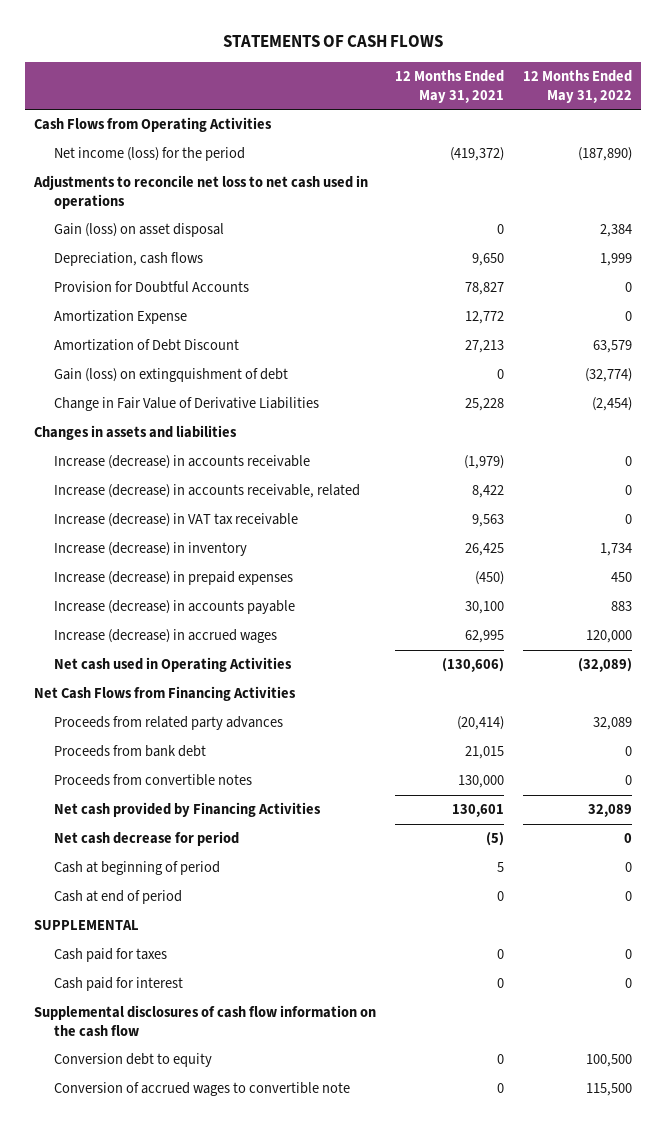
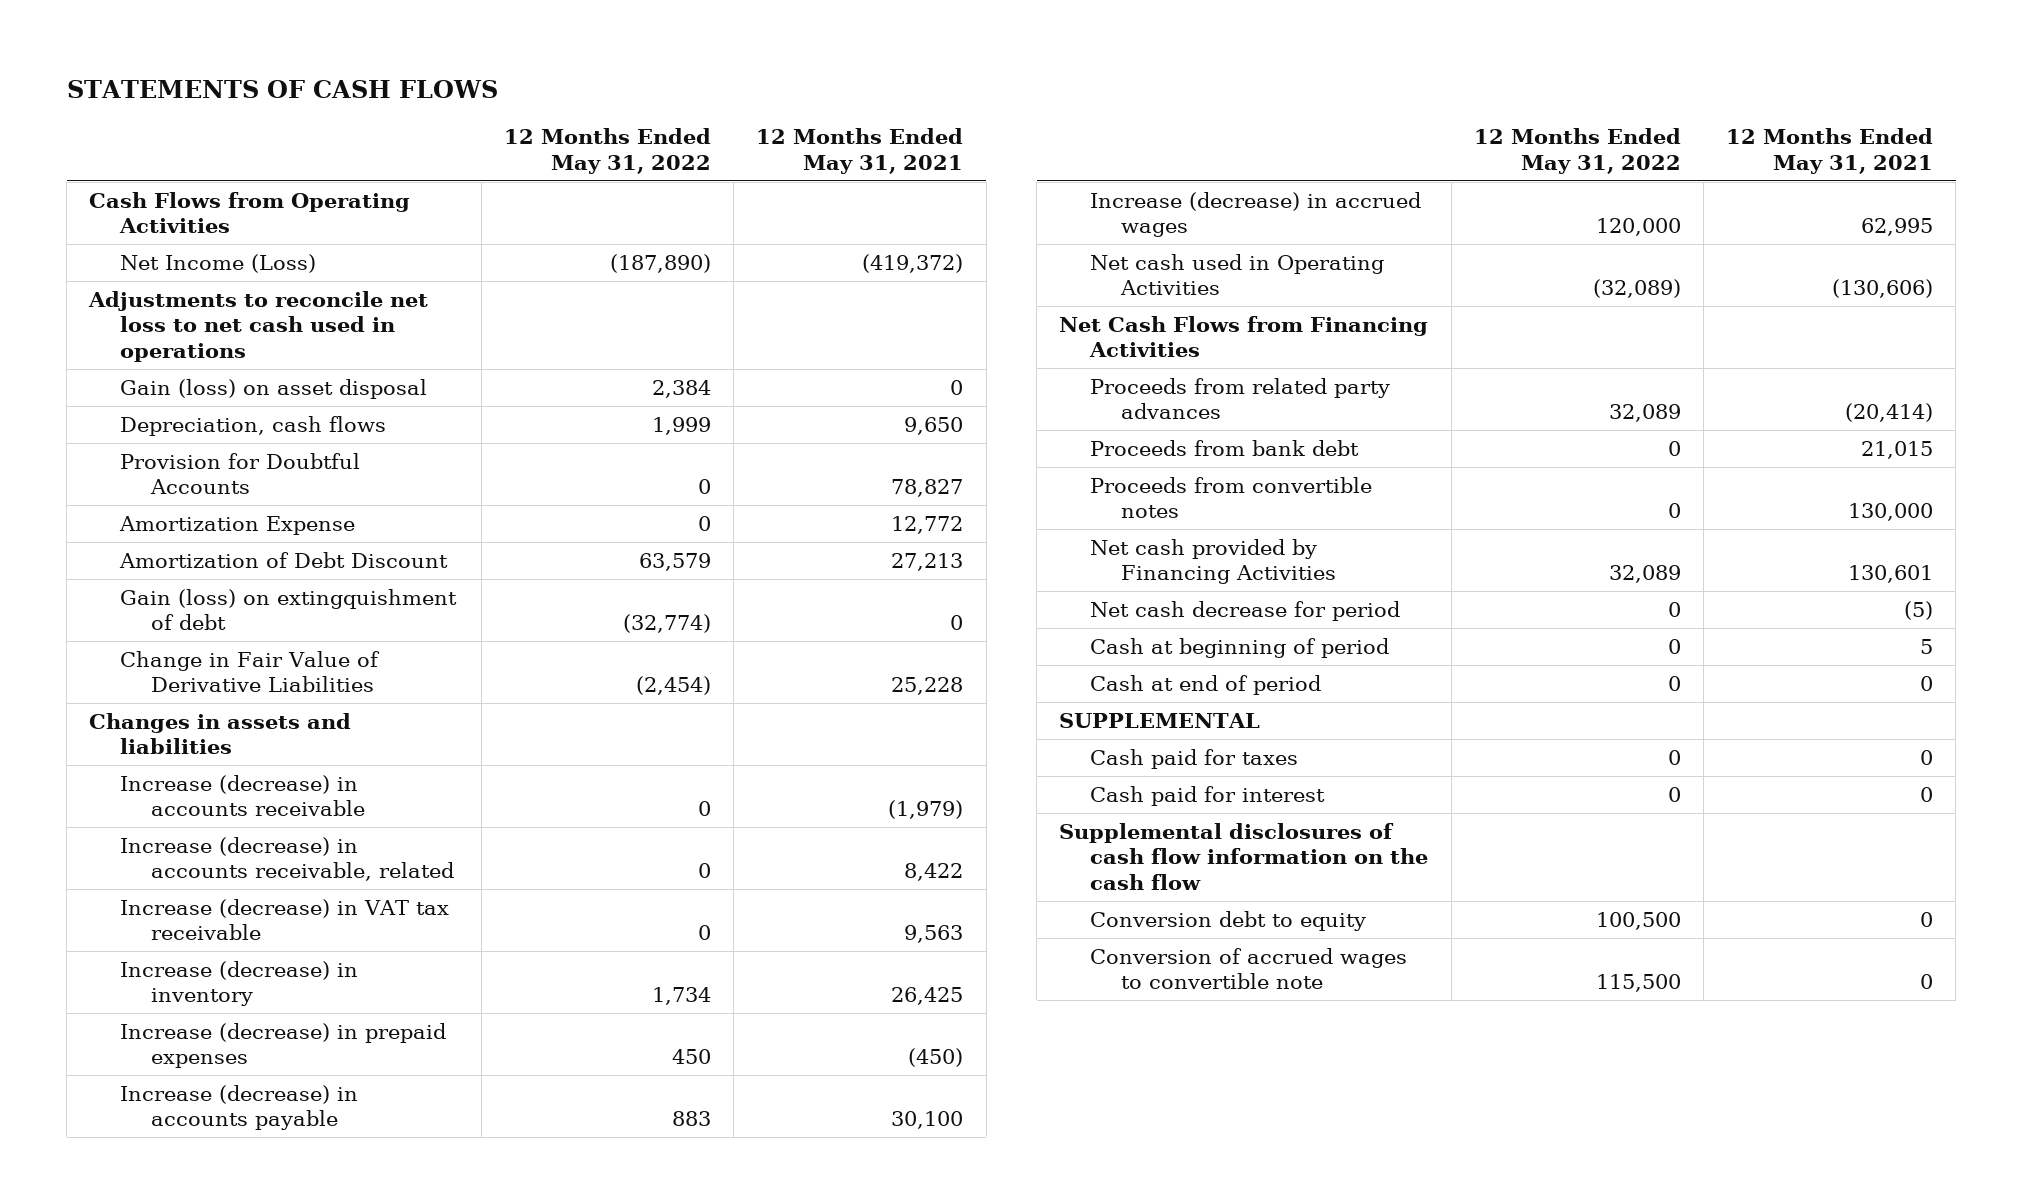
[53,147,245,162] Net income (loss) for the period -> [120,253,317,273] Net Income (Loss)

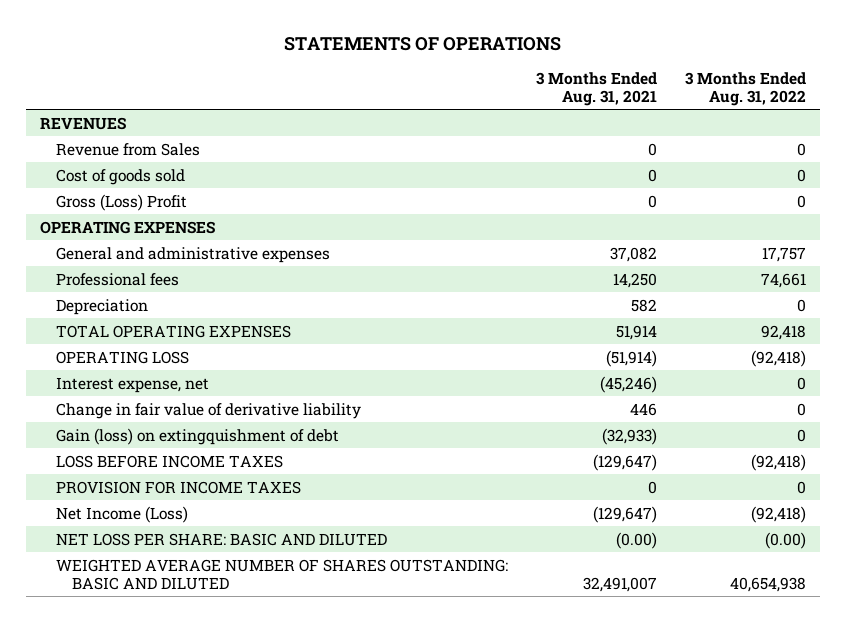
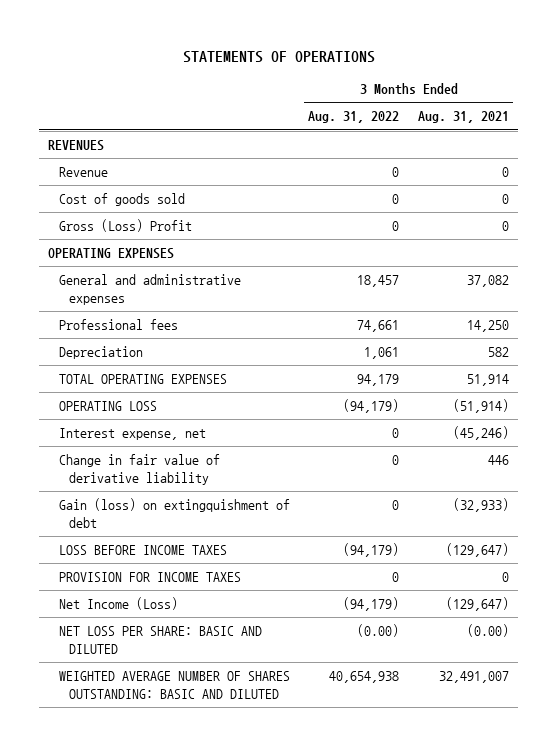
[55,142,200,156] Revenue from Sales -> [58,167,108,178] Revenue
[762,246,807,262] 17,757 -> [357,275,400,288] 18,457
[797,298,807,312] 0 -> [364,347,400,360] 1,061
[761,324,807,340] 92,418 -> [357,374,400,387] 94,179
[751,349,807,367] (92,418) -> [343,399,400,414] (94,179)
[751,453,807,471] (92,418) -> [343,543,400,558] (94,179)
[751,505,807,523] (92,418) -> [343,597,400,612] (94,179)

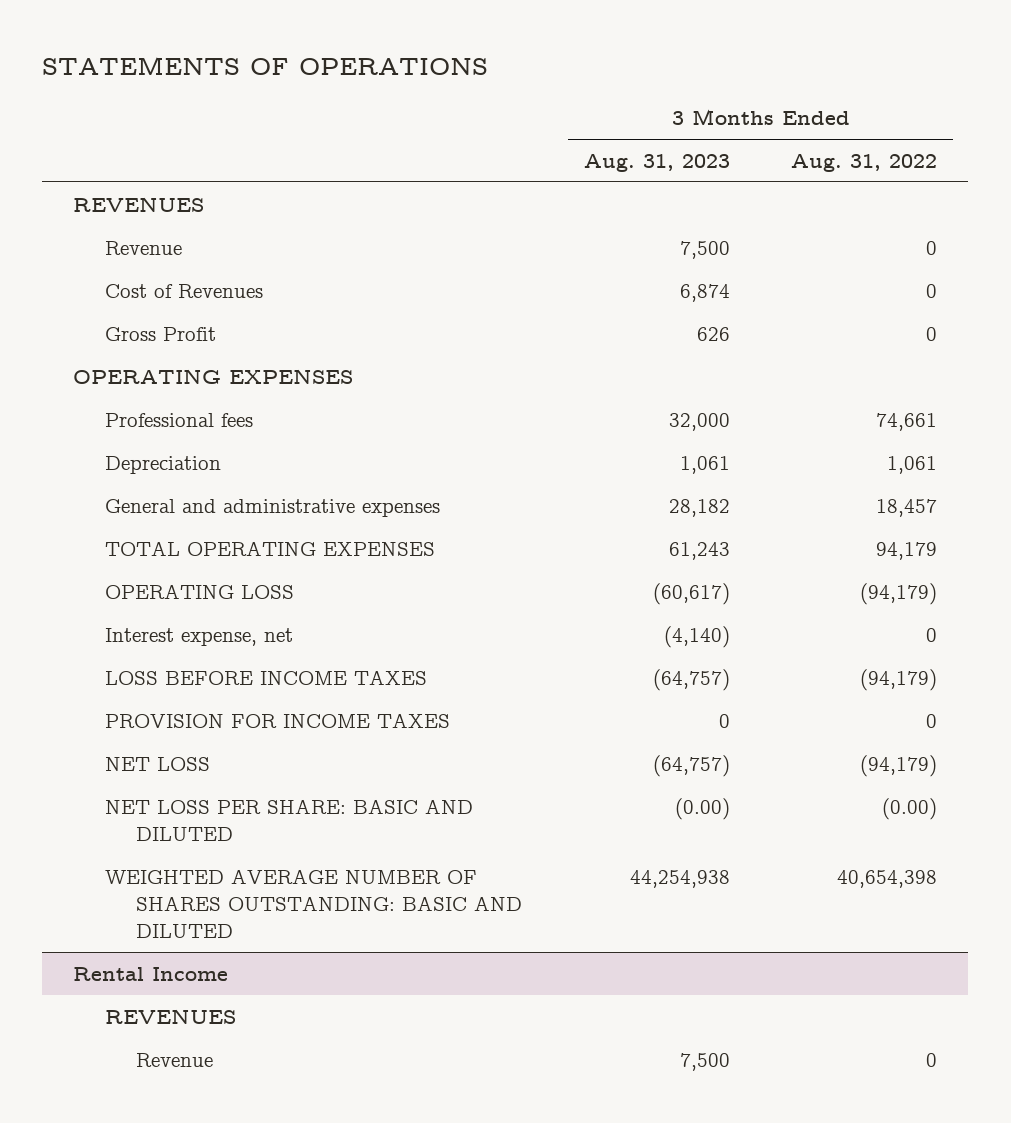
[417,111,509,124] Aug. 31, 2021 -> none
none -> [583,153,730,172] Aug. 31, 2023
[58,193,185,207] Cost of goods sold -> [104,283,263,298] Cost of Revenues
[58,219,192,233] Gross (Loss) Profit -> [104,326,216,341] Gross Profit
[58,274,241,305] General and administrative expenses -> [104,498,440,517] General and administrative expenses
[58,454,220,485] Change in fair value of derivative liability -> none
[58,498,290,528] Gain (loss) on extingquishment of debt -> none
[58,597,178,611] Net Income (Loss) -> [104,756,210,771] NET LOSS
[329,671,400,684] 40,654,938 -> [837,869,938,888] 40,654,398
none -> [73,966,229,981] Rental Income
none -> [104,1008,236,1024] REVENUES
none -> [136,1052,214,1067] Revenue

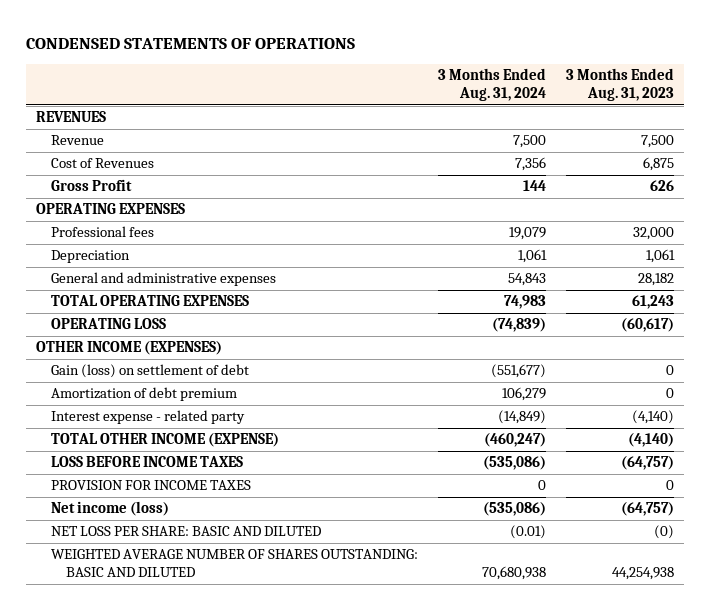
[42,57,489,76] STATEMENTS OF OPERATIONS -> [25,37,355,49] CONDENSED STATEMENTS OF OPERATIONS
[791,153,938,172] Aug. 31, 2022 -> none
none -> [437,68,546,102] 3 Months Ended Aug. 31, 2024
[679,283,730,302] 6,874 -> [642,157,674,172] 6,875
none -> [35,341,222,356] OTHER INCOME (EXPENSES)
none -> [50,364,249,379] Gain (loss) on settlement of debt
none -> [50,387,237,402] Amortization of debt premium
[104,627,293,646] Interest expense, net -> [50,410,245,425] Interest expense - related party
none -> [50,433,279,448] TOTAL OTHER INCOME (EXPENSE)
[104,756,210,771] NET LOSS -> [50,501,169,517] Net income (loss)
[674,797,730,820] (0.00) -> [653,525,674,540] (0)
[73,966,229,981] Rental Income -> none
[104,1008,236,1024] REVENUES -> none
[136,1052,214,1067] Revenue -> none

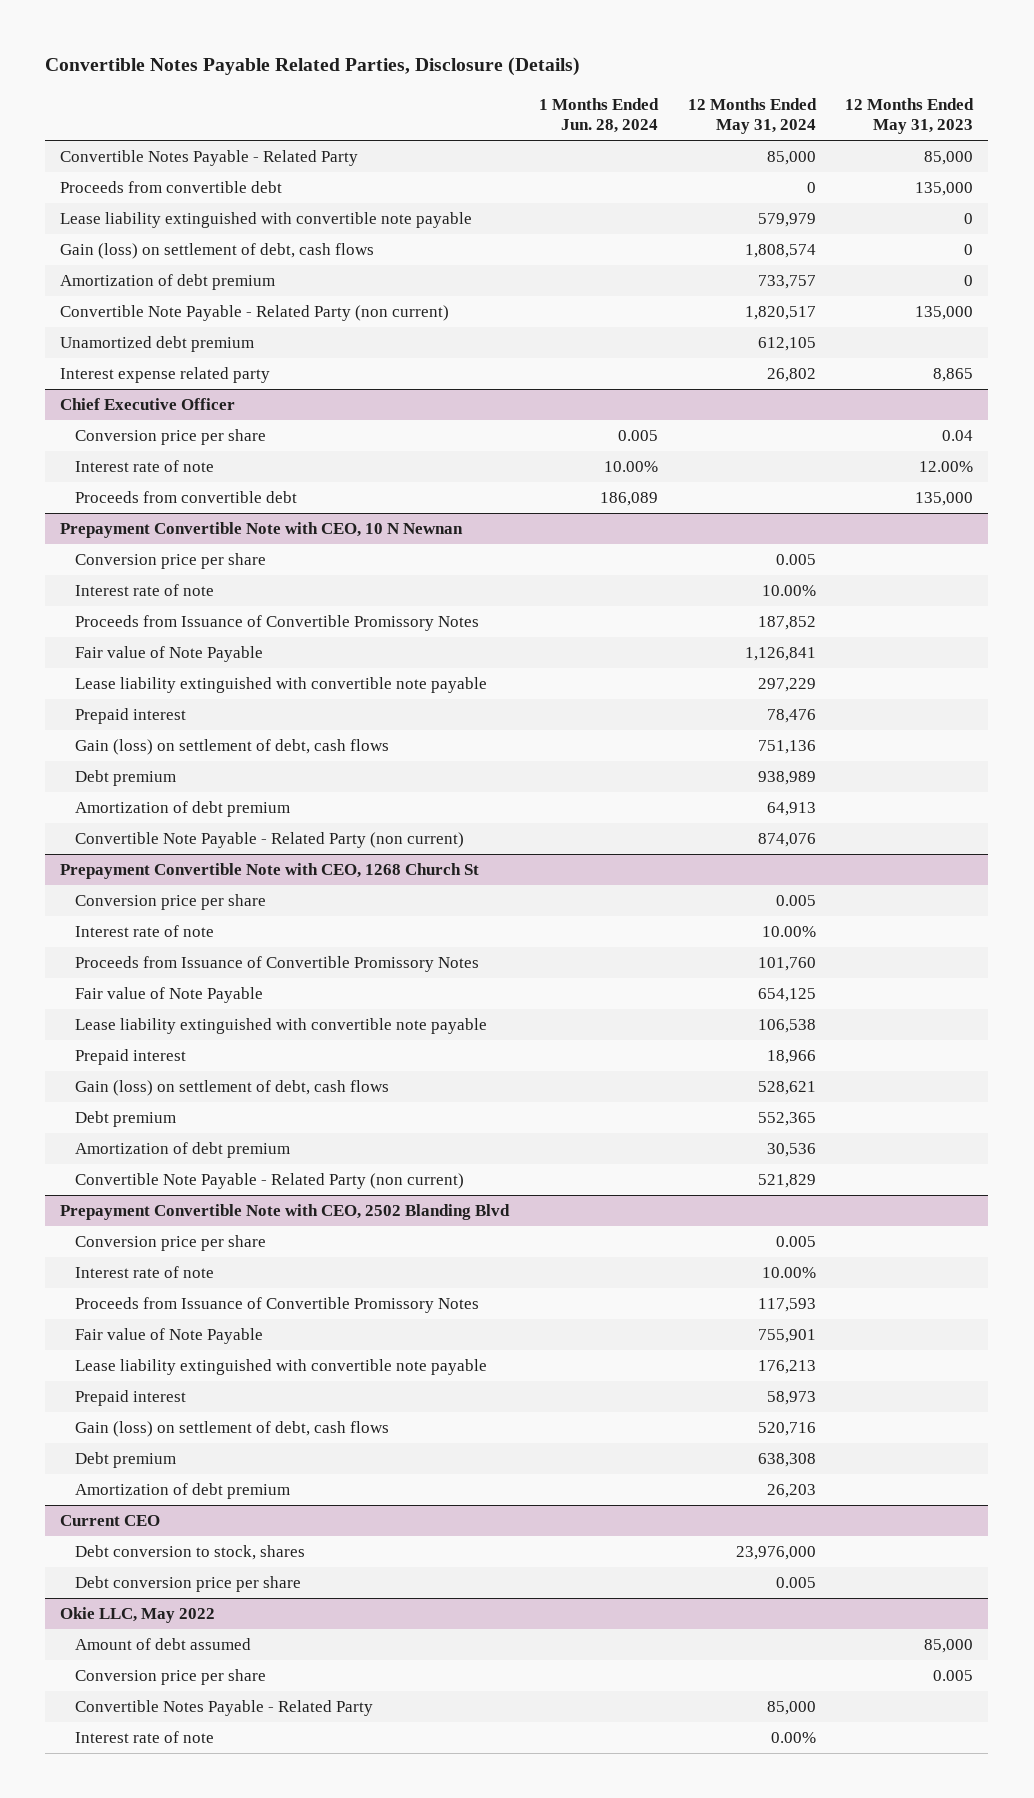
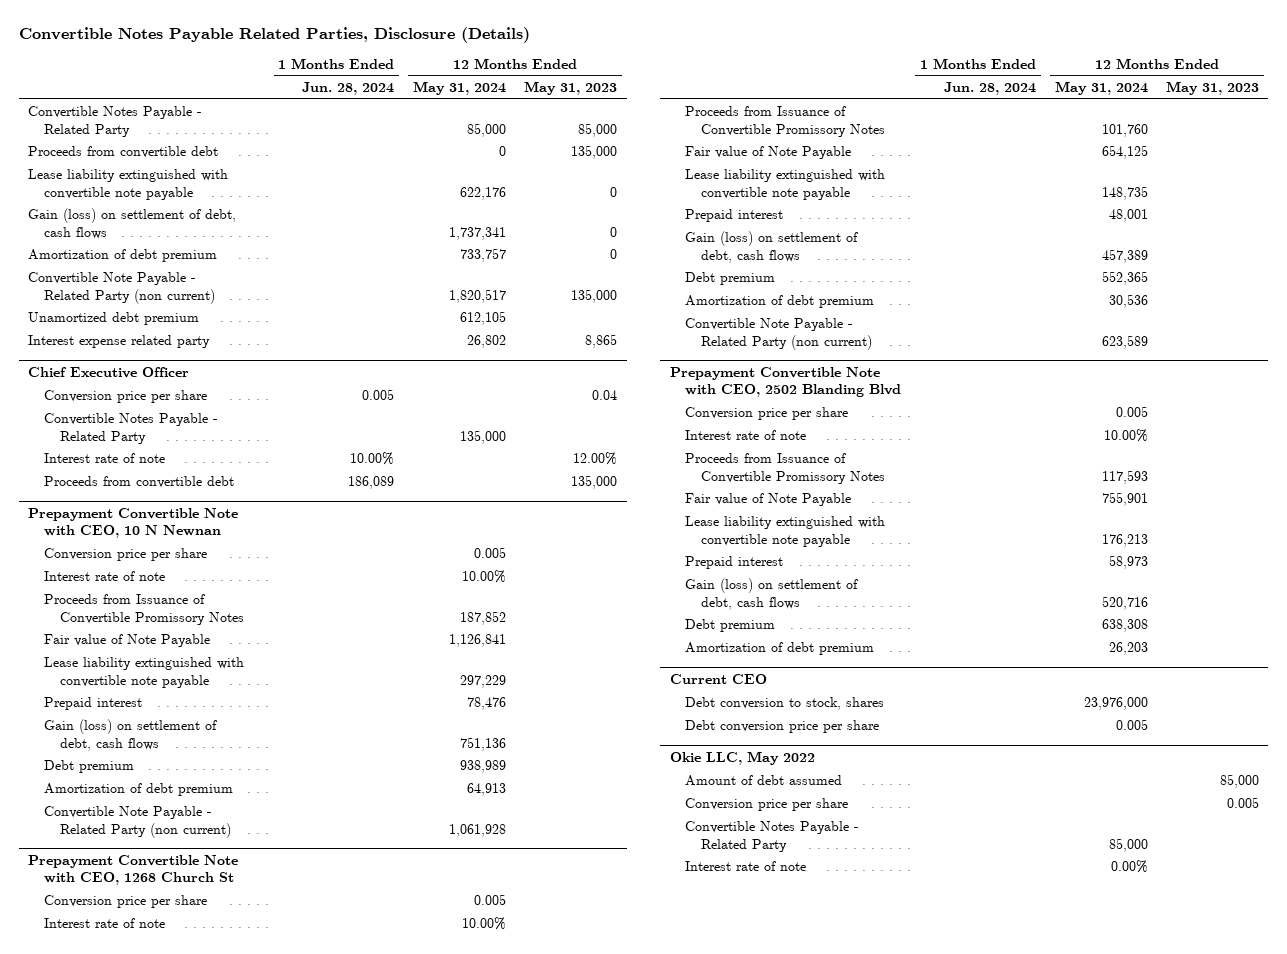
[757,213,816,228] 579,979 -> [459,186,506,200] 622,176
[744,244,816,259] 1,808,574 -> [448,226,506,240] 1,737,341
none -> [43,413,218,444] Convertible Notes Payable - Related Party
[757,833,816,848] 874,076 -> [448,823,506,837] 1,061,928
[757,1019,816,1034] 106,538 -> [1101,185,1148,200] 148,735
[766,1050,816,1065] 18,966 -> [1108,209,1148,223] 48,001
[757,1081,816,1096] 528,621 -> [1101,248,1148,263] 457,389
[757,1174,816,1189] 521,829 -> [1101,334,1148,349] 623,589

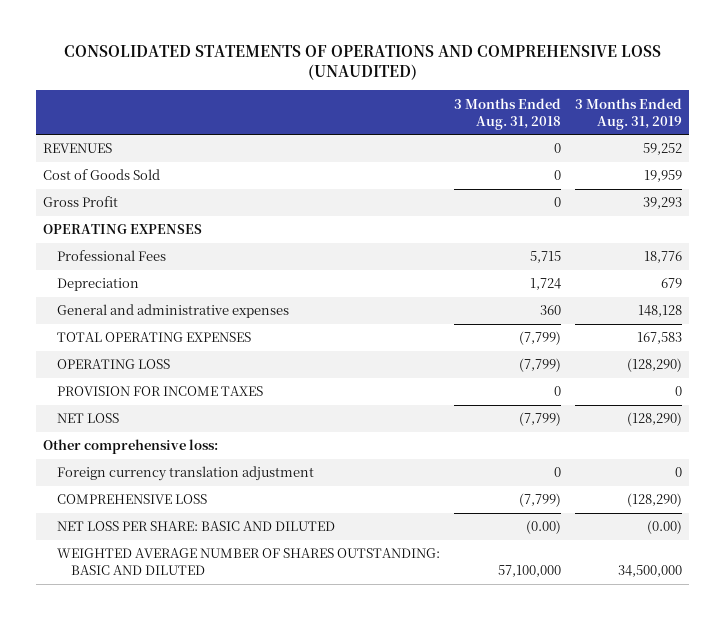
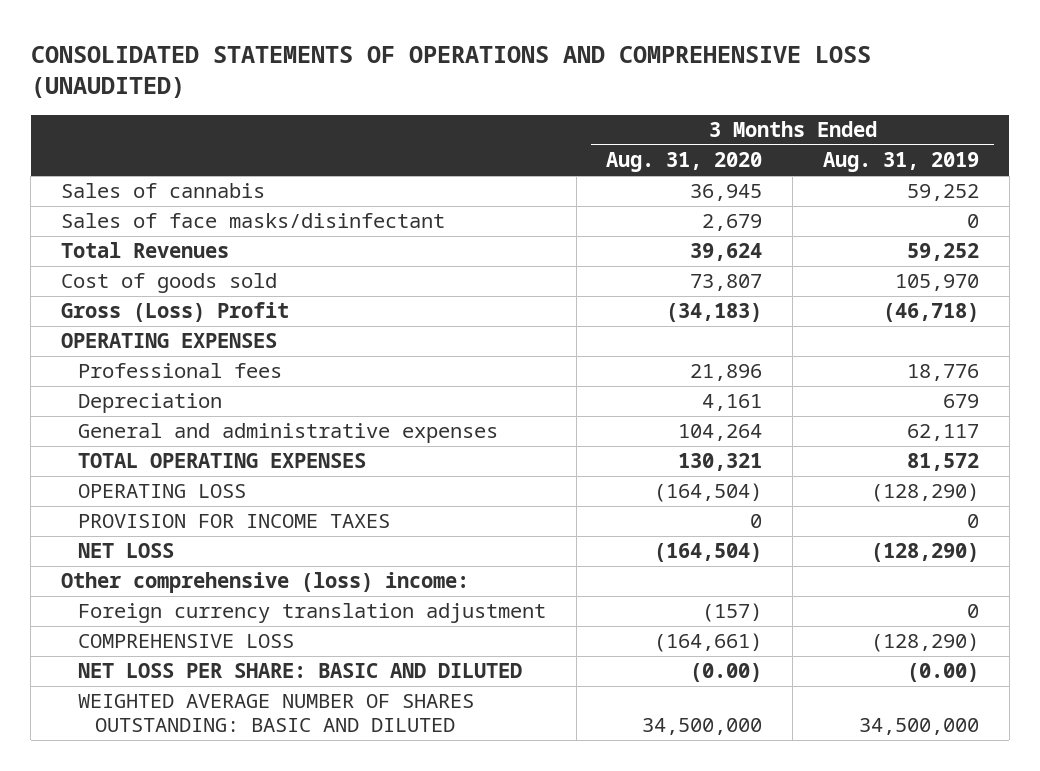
[453,97,561,130] 3 Months Ended Aug. 31, 2018 -> none
none -> [606,152,763,173] Aug. 31, 2020
none -> [60,183,265,199] Sales of cannabis
none -> [60,213,445,229] Sales of face masks/disinfectant
[43,143,113,154] REVENUES -> [60,242,229,259] Total Revenues
[43,169,161,181] Cost of Goods Sold -> [60,273,277,294] Cost of goods sold
[643,170,682,183] 19,959 -> [894,274,979,292] 105,970
[43,196,119,208] Gross Profit -> [60,302,289,323] Gross (Loss) Profit
[642,197,682,210] 39,293 -> [882,303,979,323] (46,718)
[57,250,167,262] Professional Fees -> [78,363,283,379] Professional fees
[637,305,682,318] 148,128 -> [906,424,979,442] 62,117
[636,332,682,345] 167,583 -> [906,453,979,472] 81,572
[43,439,219,455] Other comprehensive loss: -> [60,572,469,594] Other comprehensive (loss) income:

